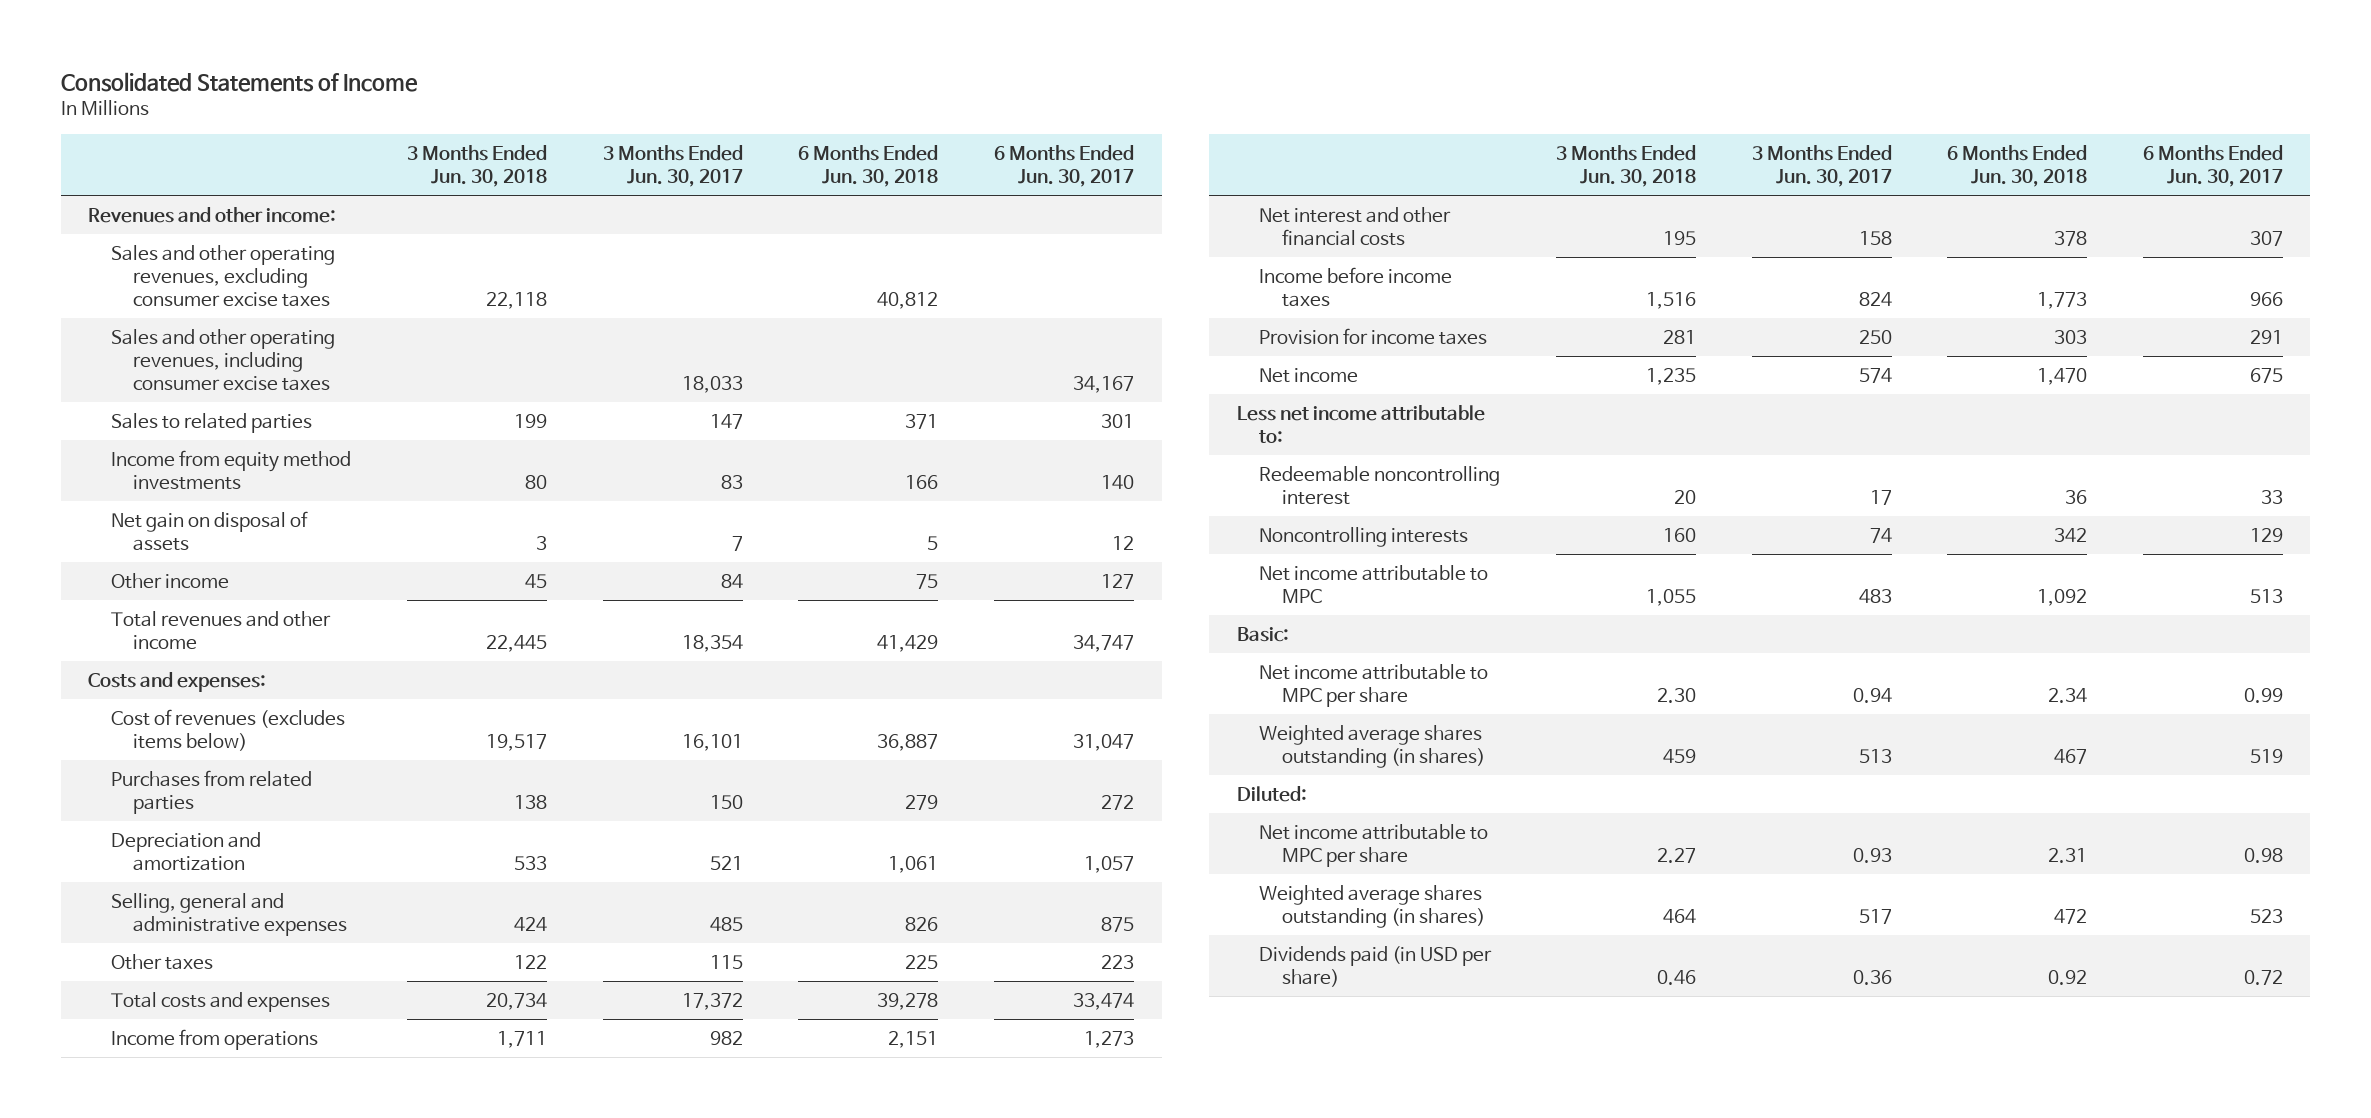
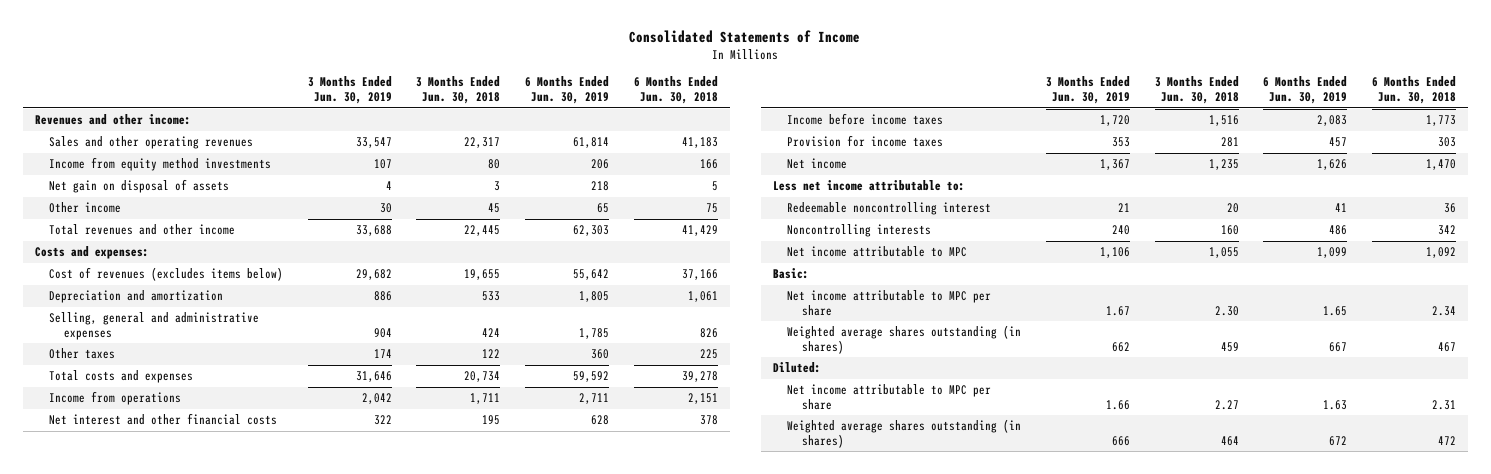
[602,145,743,188] 3 Months Ended Jun. 30, 2017 -> none
[994,145,1135,188] 6 Months Ended Jun. 30, 2017 -> none
none -> [307,76,392,105] 3 Months Ended Jun. 30, 2019
none -> [524,76,609,105] 6 Months Ended Jun. 30, 2019
[110,328,335,391] Sales and other operating revenues, including consumer excise taxes -> none
[110,412,312,433] Sales to related parties -> none
[110,244,335,307] Sales and other operating revenues, excluding consumer excise taxes -> [49,136,254,150] Sales and other operating revenues
[486,291,548,309] 22,118 -> [464,137,501,149] 22,317
[877,291,939,309] 40,812 -> [681,137,718,149] 41,183
[110,769,312,814] Purchases from related parties -> none
[486,733,548,751] 19,517 -> [464,269,501,281] 19,655
[877,733,939,751] 36,887 -> [681,269,718,281] 37,166
[1259,945,1493,987] Dividends paid (in USD per share) -> none

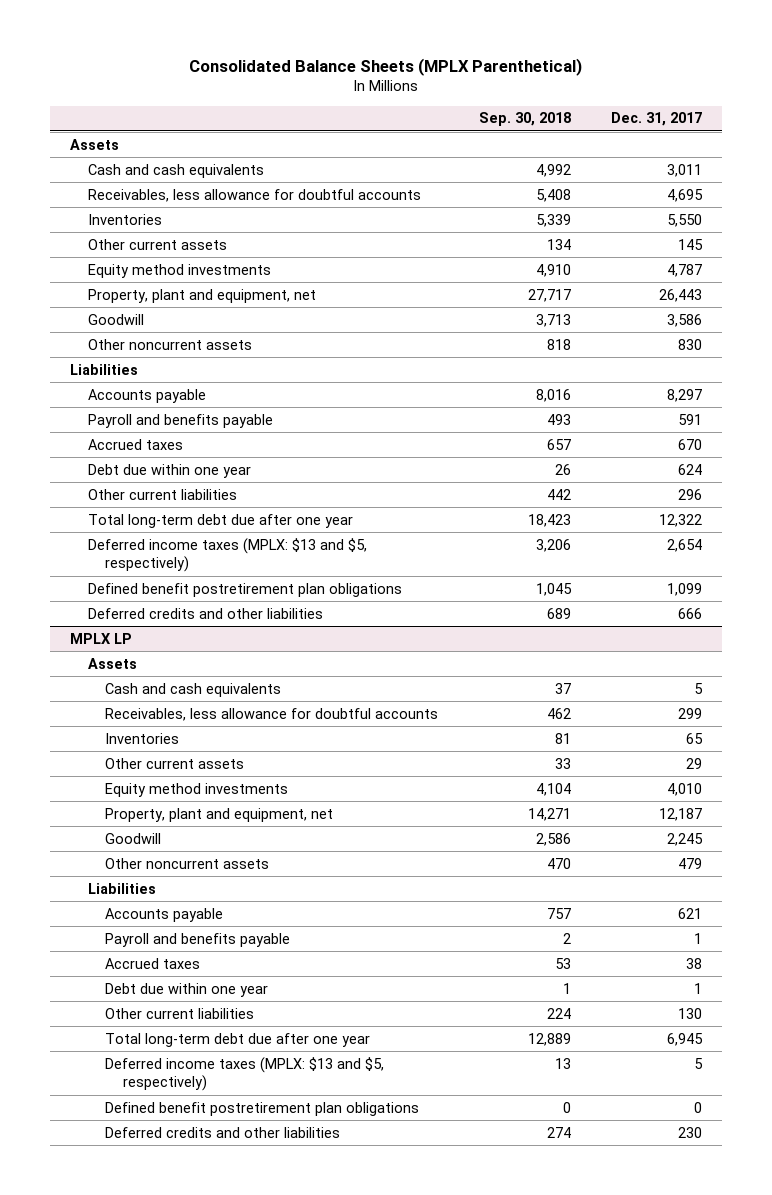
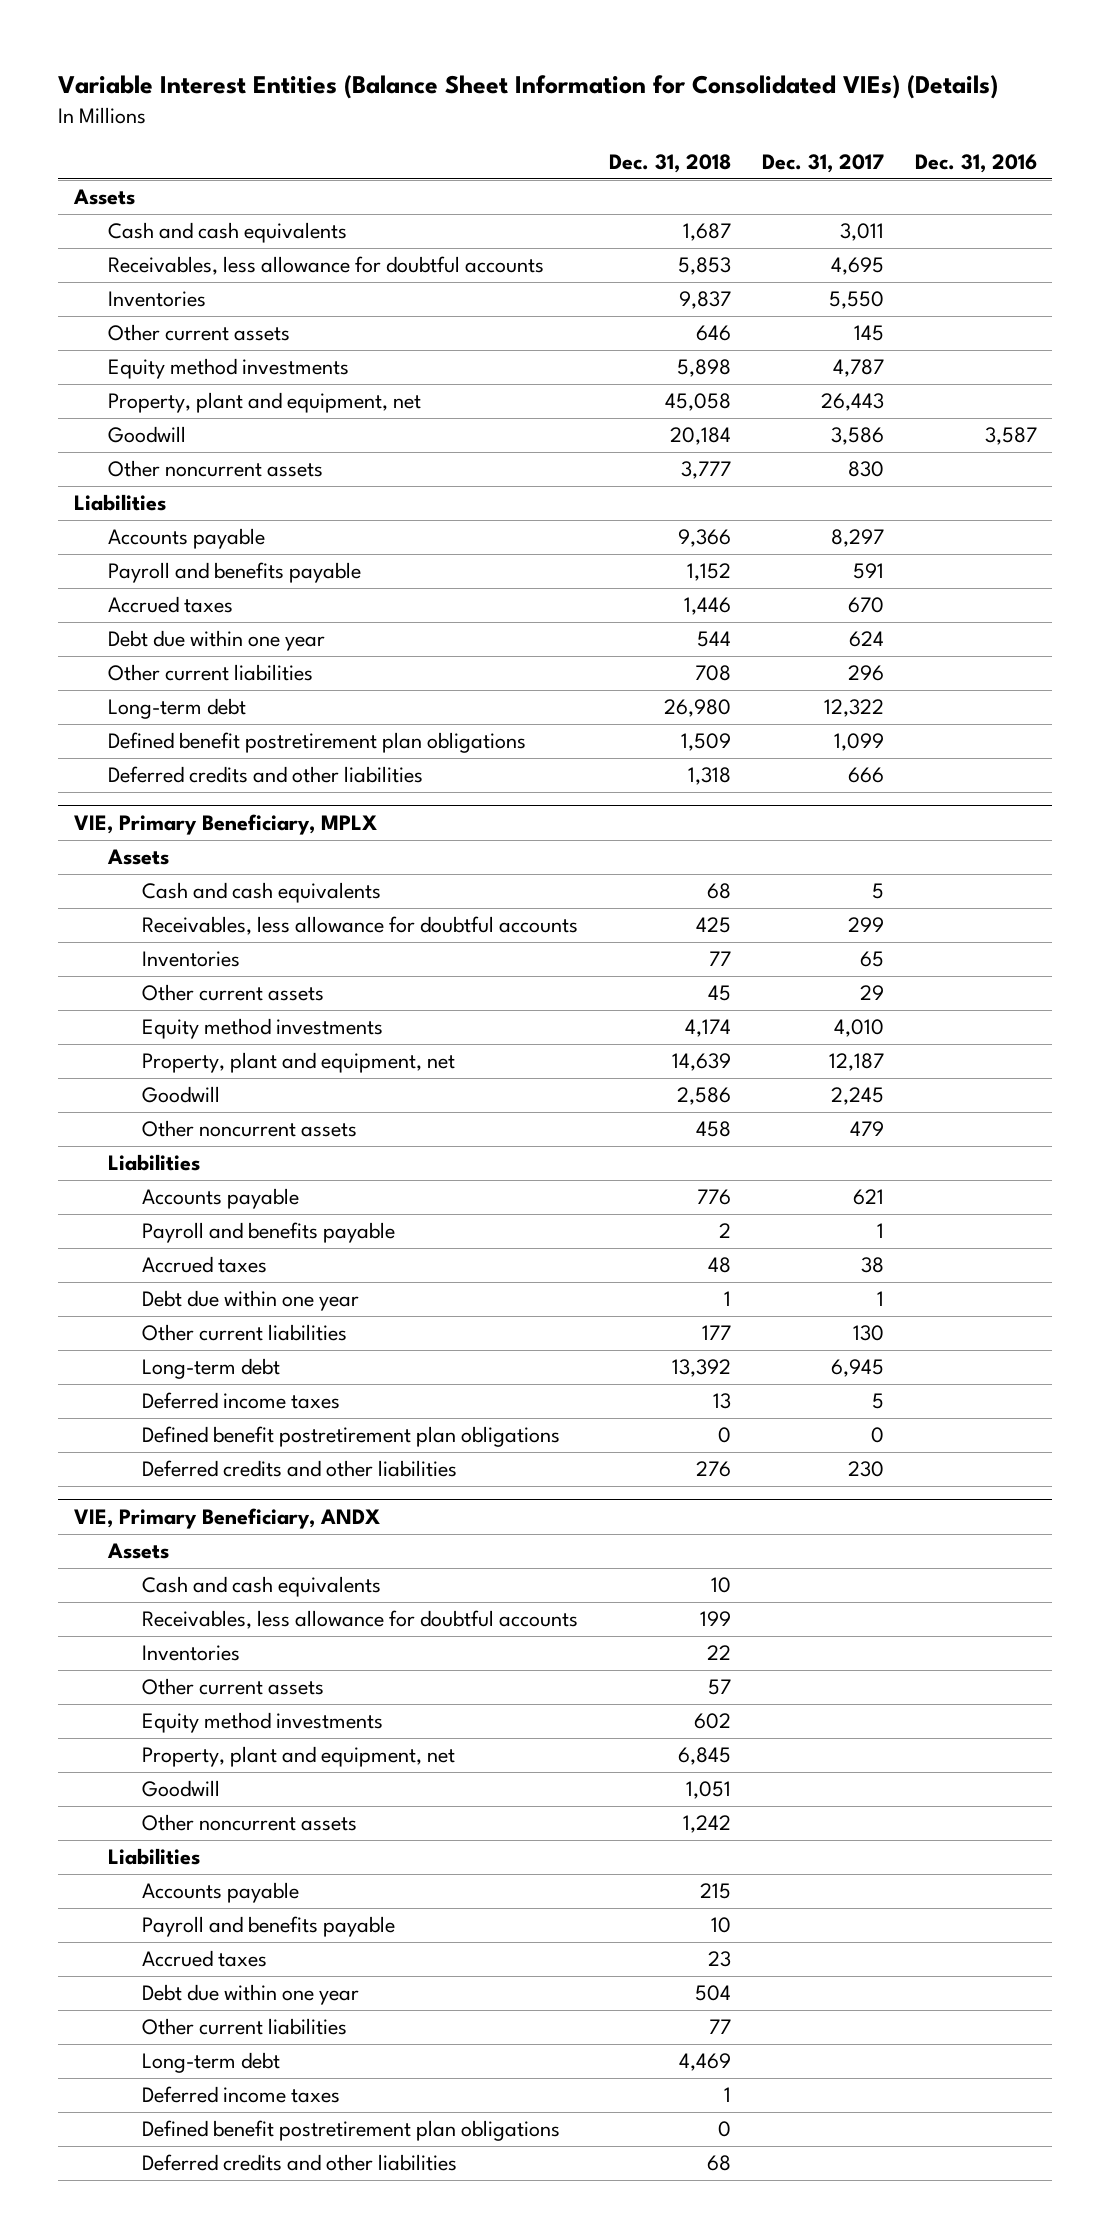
[188,57,582,76] Consolidated Balance Sheets (MPLX Parenthetical) -> [58,74,999,99] Variable Interest Entities (Balance Sheet Information for Consolidated VIEs) (Details)
[478,112,571,127] Sep. 30, 2018 -> none
none -> [608,154,731,174] Dec. 31, 2018
none -> [914,154,1037,174] Dec. 31, 2016
[87,537,367,573] Deferred income taxes (MPLX: $13 and $5, respectively) -> none
[87,513,353,528] Total long-term debt due after one year -> [107,698,246,720] Long-term debt
[69,632,132,644] MPLX LP -> none
none -> [73,814,377,836] VIE, Primary Beneficiary, MPLX
[105,1056,385,1092] Deferred income taxes (MPLX: $13 and $5, respectively) -> none
[105,1032,371,1047] Total long-term debt due after one year -> [141,1358,280,1380] Long-term debt
none -> [141,1392,340,1410] Deferred income taxes
none -> [73,1508,380,1530] VIE, Primary Beneficiary, ANDX
none -> [106,1543,169,1560] Assets
none -> [141,1576,381,1598] Cash and cash equivalents
none -> [141,1610,578,1630] Receivables, less allowance for doubtful accounts
none -> [141,1645,240,1662] Inventories
none -> [141,1678,324,1696] Other current assets
none -> [141,1712,383,1734] Equity method investments
none -> [141,1746,455,1768] Property, plant and equipment, net
none -> [141,1780,220,1798] Goodwill
none -> [141,1814,357,1832] Other noncurrent assets
none -> [107,1848,200,1866] Liabilities
none -> [141,1882,299,1904] Accounts payable
none -> [141,1916,395,1938] Payroll and benefits payable
none -> [141,1950,267,1968] Accrued taxes
none -> [141,1984,359,2006] Debt due within one year
none -> [141,2018,347,2036] Other current liabilities
none -> [141,2052,280,2074] Long-term debt
none -> [141,2086,340,2104] Deferred income taxes
none -> [141,2120,560,2142] Defined benefit postretirement plan obligations
none -> [141,2154,457,2172] Deferred credits and other liabilities

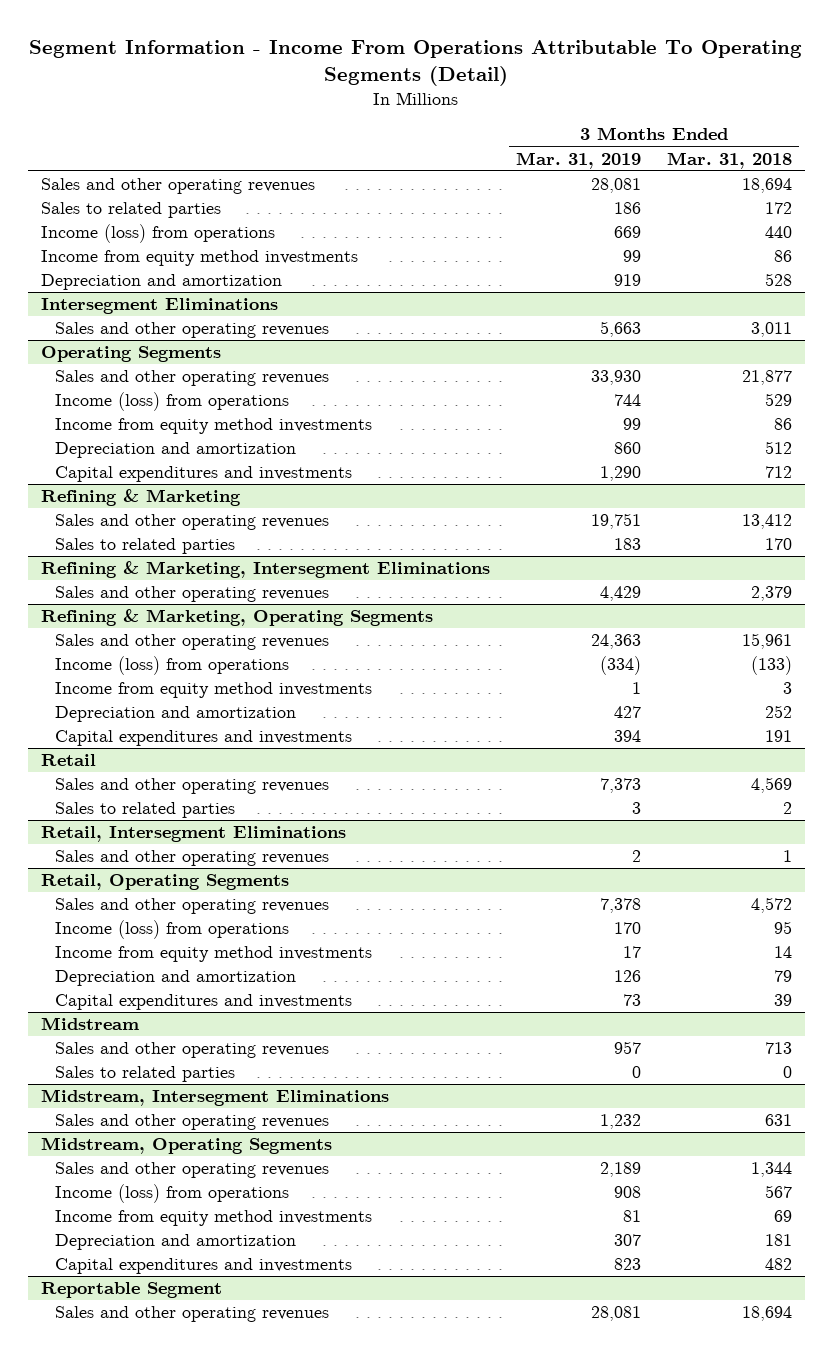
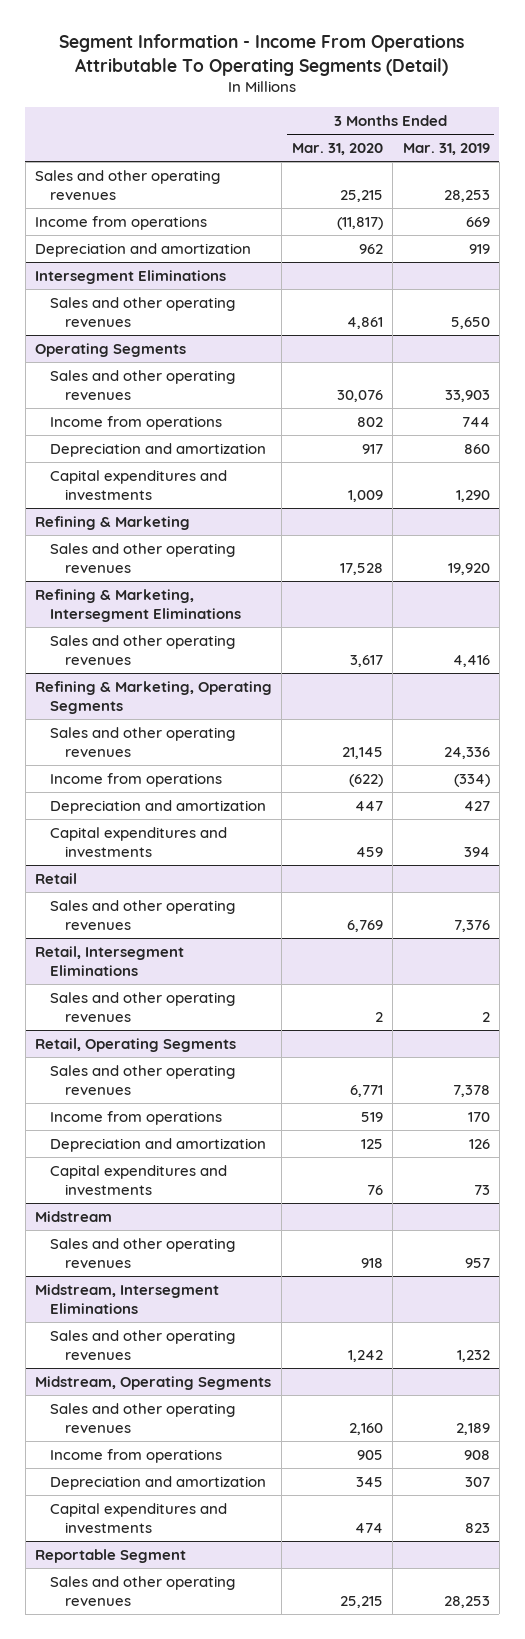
[667,151,793,169] Mar. 31, 2018 -> none
none -> [291,143,383,156] Mar. 31, 2020
[40,202,221,219] Sales to related parties -> none
[40,250,358,267] Income from equity method investments -> none
[590,178,641,194] 28,081 -> [443,189,490,202] 28,253
[40,224,275,244] Income (loss) from operations -> [35,215,208,230] Income from operations
[599,321,641,338] 5,663 -> [450,316,490,329] 5,650
[54,418,372,435] Income from equity method investments -> none
[590,370,641,386] 33,930 -> [444,389,490,402] 33,903
[54,392,289,412] Income (loss) from operations -> [49,415,222,430] Income from operations
[54,538,235,555] Sales to related parties -> none
[590,513,641,530] 19,751 -> [447,562,490,575] 19,920
[599,586,641,602] 4,429 -> [452,654,490,667] 4,416
[54,682,372,699] Income from equity method investments -> none
[590,634,641,650] 24,363 -> [443,746,490,759] 24,336
[54,656,289,676] Income (loss) from operations -> [49,772,222,787] Income from operations
[54,802,235,819] Sales to related parties -> none
[599,778,641,794] 7,373 -> [453,919,490,932] 7,376
[54,946,372,963] Income from equity method investments -> none
[54,920,289,940] Income (loss) from operations -> [49,1110,222,1125] Income from operations
[54,1066,235,1083] Sales to related parties -> none
[54,1210,372,1227] Income from equity method investments -> none
[54,1184,289,1204] Income (loss) from operations -> [49,1448,222,1463] Income from operations
[590,1306,641,1322] 28,081 -> [443,1595,490,1608] 28,253

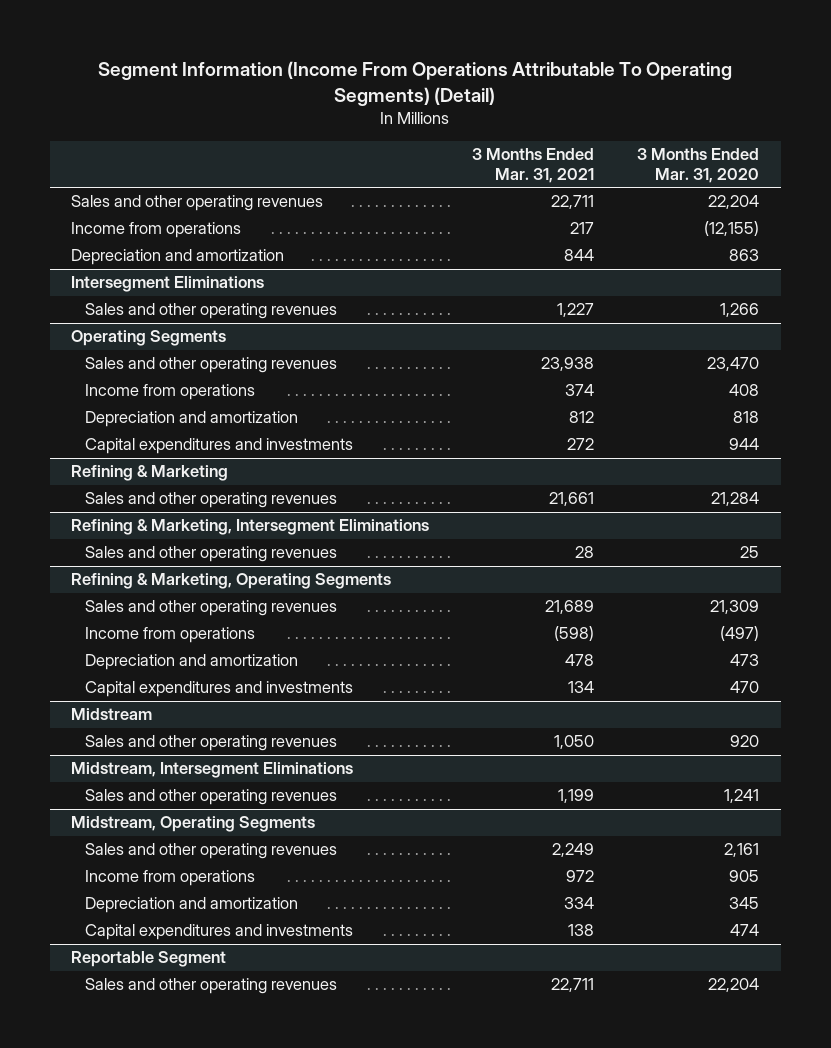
[59,34,465,76] Segment Information - Income From Operations Attributable To Operating Segments (Detail) -> [98,60,733,106] Segment Information (Income From Operations Attributable To Operating Segments) (Detail)
[402,143,490,156] Mar. 31, 2019 -> none
none -> [472,148,595,184] 3 Months Ended Mar. 31, 2021
[339,189,383,202] 25,215 -> [708,195,760,210] 22,204
[336,216,383,230] (11,817) -> [704,221,760,237] (12,155)
[358,243,383,254] 962 -> [729,249,760,262] 863
[346,316,383,329] 4,861 -> [720,303,760,318] 1,266
[336,389,383,402] 30,076 -> [707,357,760,372] 23,470
[356,416,383,427] 802 -> [729,384,760,397] 408
[361,443,383,454] 917 -> [733,411,760,424] 818
[347,489,383,502] 1,009 -> [729,438,760,451] 944
[339,562,383,575] 17,528 -> [711,492,760,507] 21,284
[349,654,383,667] 3,617 -> [740,546,760,559] 25
[35,872,78,884] Retail -> none
[49,899,235,930] Sales and other operating revenues -> none
[35,945,185,976] Retail, Intersegment Eliminations -> none
[49,991,235,1022] Sales and other operating revenues -> none
[35,1037,237,1052] Retail, Operating Segments -> none
[49,1064,235,1095] Sales and other operating revenues -> none
[49,1110,222,1125] Income from operations -> none
[49,1137,266,1152] Depreciation and amortization -> none
[49,1164,227,1195] Capital expenditures and investments -> none
[341,746,383,759] 21,145 -> [710,600,760,615] 21,309
[348,773,383,787] (622) -> [720,626,760,642] (497)
[354,800,383,811] 447 -> [730,654,760,667] 473
[355,846,383,857] 459 -> [730,681,760,694] 470
[360,1257,383,1268] 918 -> [730,735,760,748] 920
[347,1349,383,1362] 1,242 -> [724,789,760,804] 1,241
[348,1422,383,1435] 2,160 -> [724,843,760,858] 2,161
[339,1595,383,1608] 25,215 -> [708,978,760,993] 22,204

